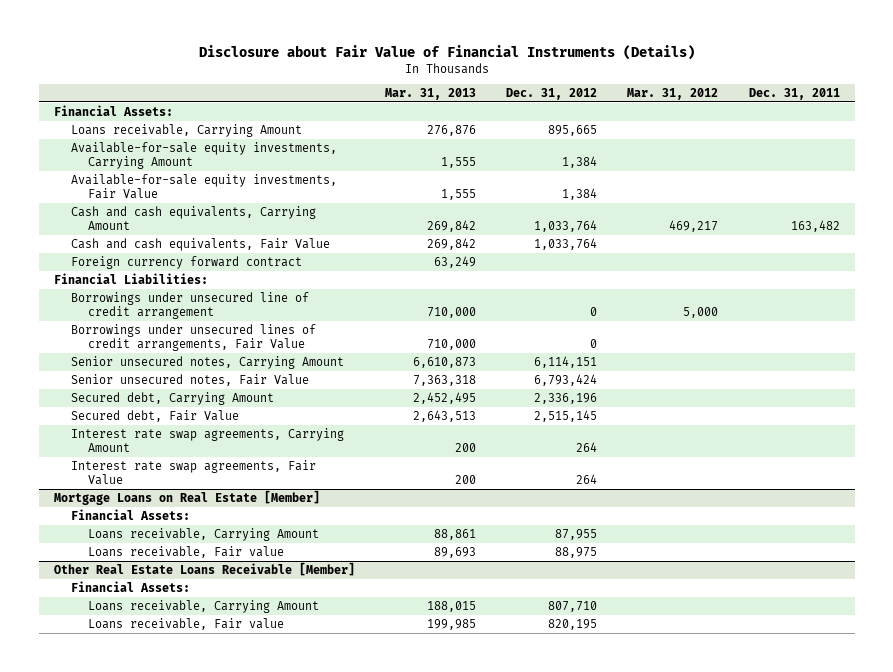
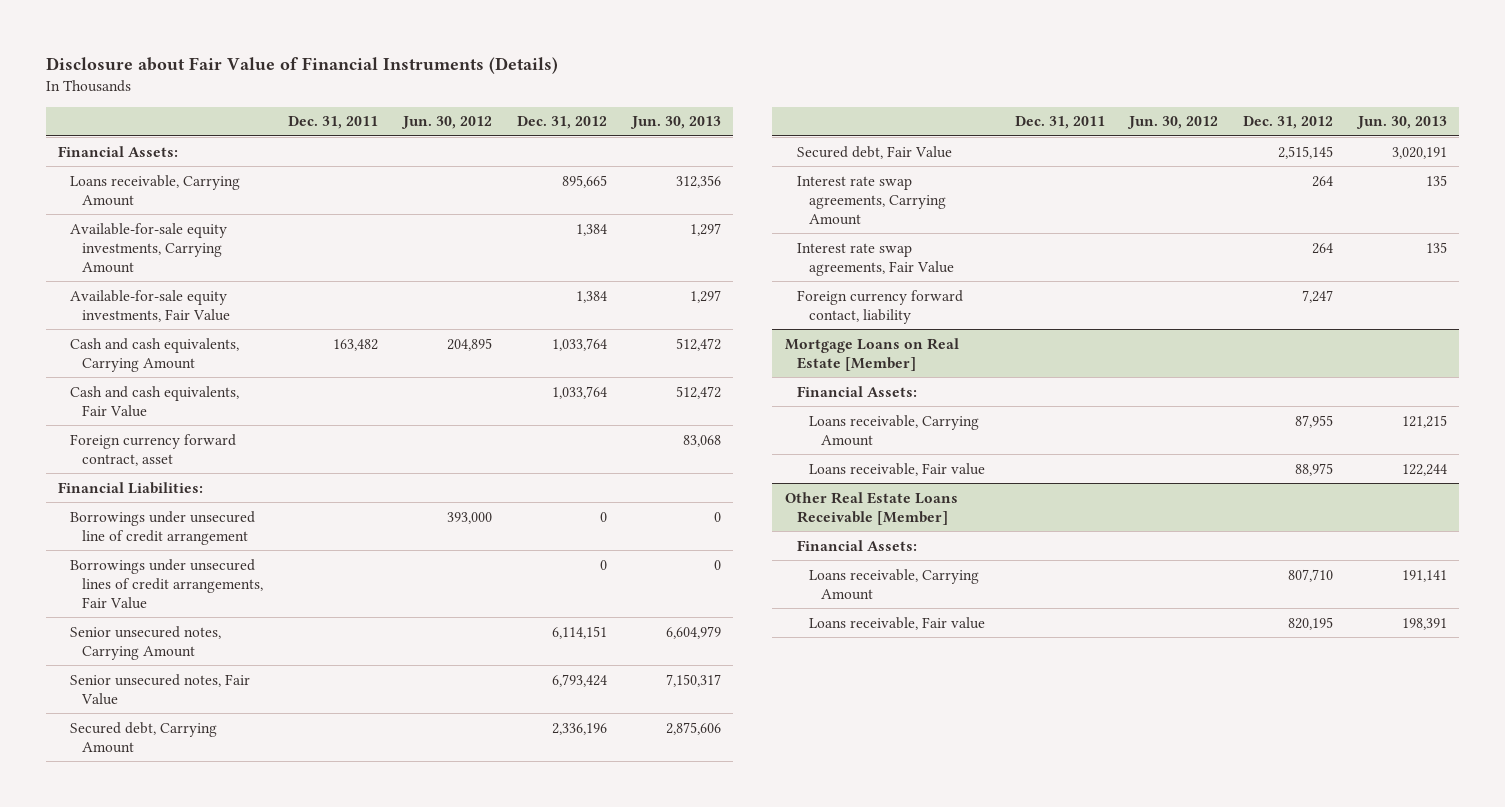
[385,88,477,101] Mar. 31, 2013 -> none
[627,88,719,101] Mar. 31, 2012 -> none
none -> [400,116,492,130] Jun. 30, 2012
none -> [629,116,721,130] Jun. 30, 2013
[70,255,302,269] Foreign currency forward contract -> [70,433,237,466] Foreign currency forward contract, asset
none -> [796,289,963,324] Foreign currency forward contact, liability

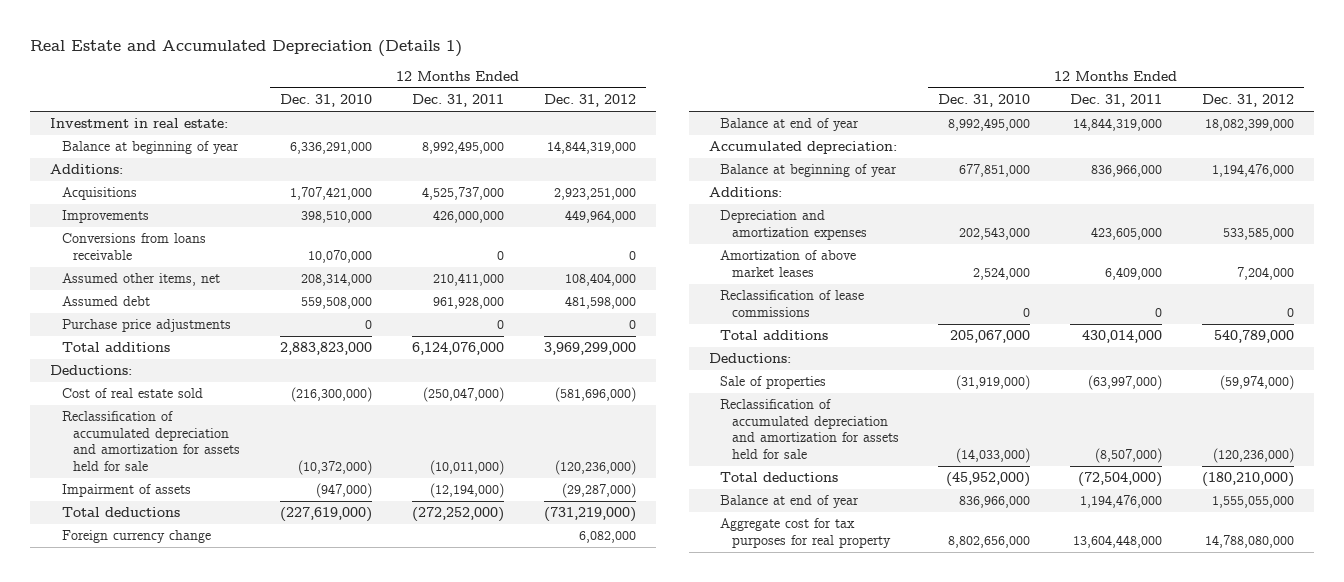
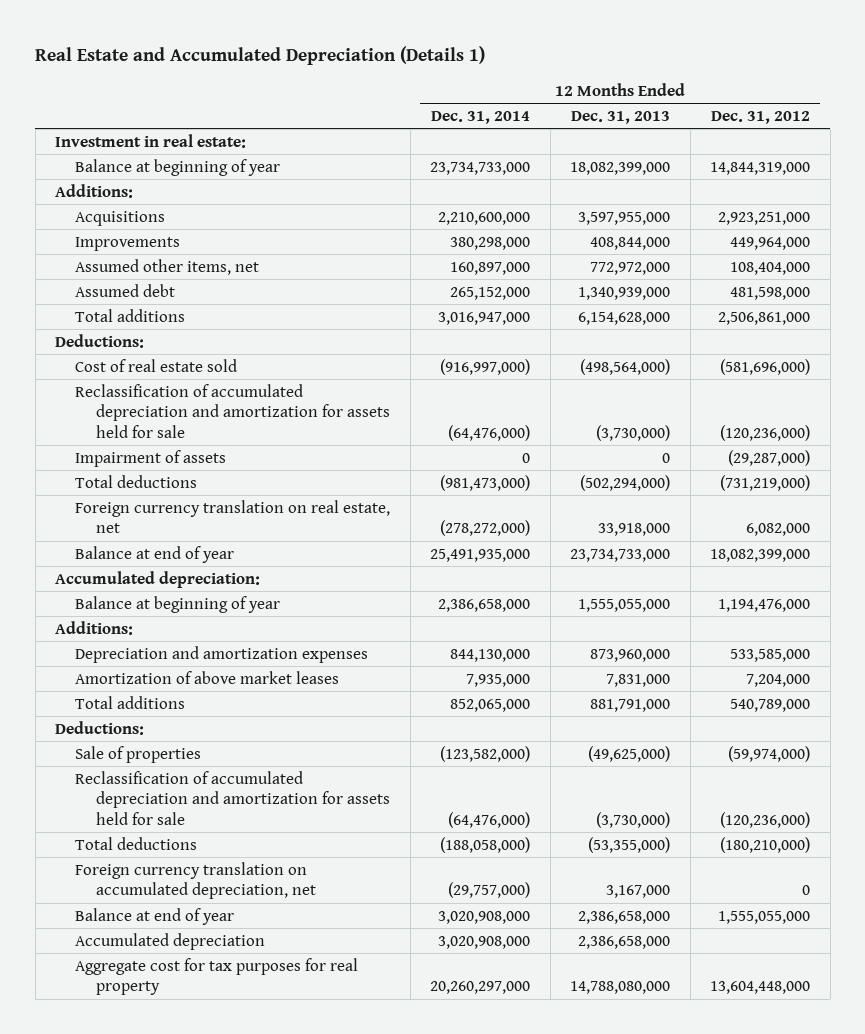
[279,94,372,108] Dec. 31, 2010 -> none
[411,94,504,108] Dec. 31, 2011 -> none
none -> [431,110,531,124] Dec. 31, 2014
none -> [571,110,671,124] Dec. 31, 2013
[61,233,206,260] Conversions from loans receivable -> none
[61,319,231,333] Purchase price adjustments -> none
[543,342,636,356] 3,969,299,000 -> [718,311,811,325] 2,506,861,000
[61,530,211,544] Foreign currency change -> [75,499,391,534] Foreign currency translation on real estate, net
[720,290,865,317] Reclassification of lease commissions -> none
none -> [75,861,316,900] Foreign currency translation on accumulated depreciation, net
none -> [75,932,266,950] Accumulated depreciation
[1205,534,1295,548] 14,788,080,000 -> [710,981,811,995] 13,604,448,000

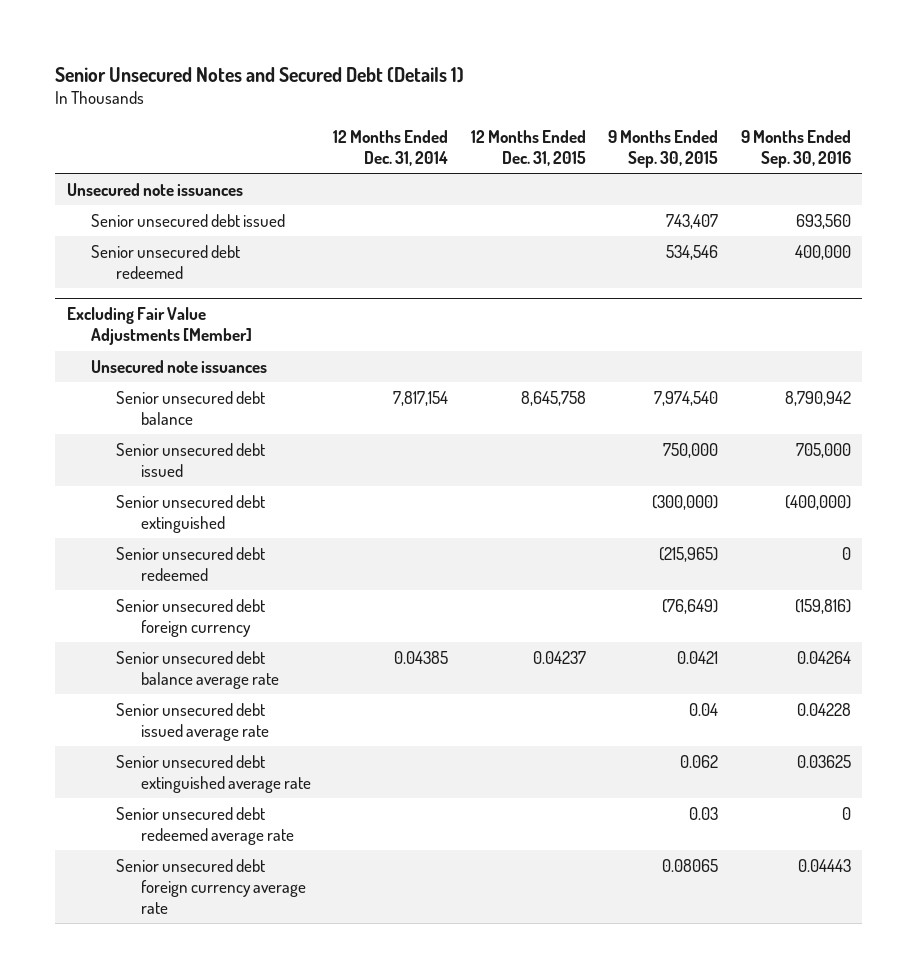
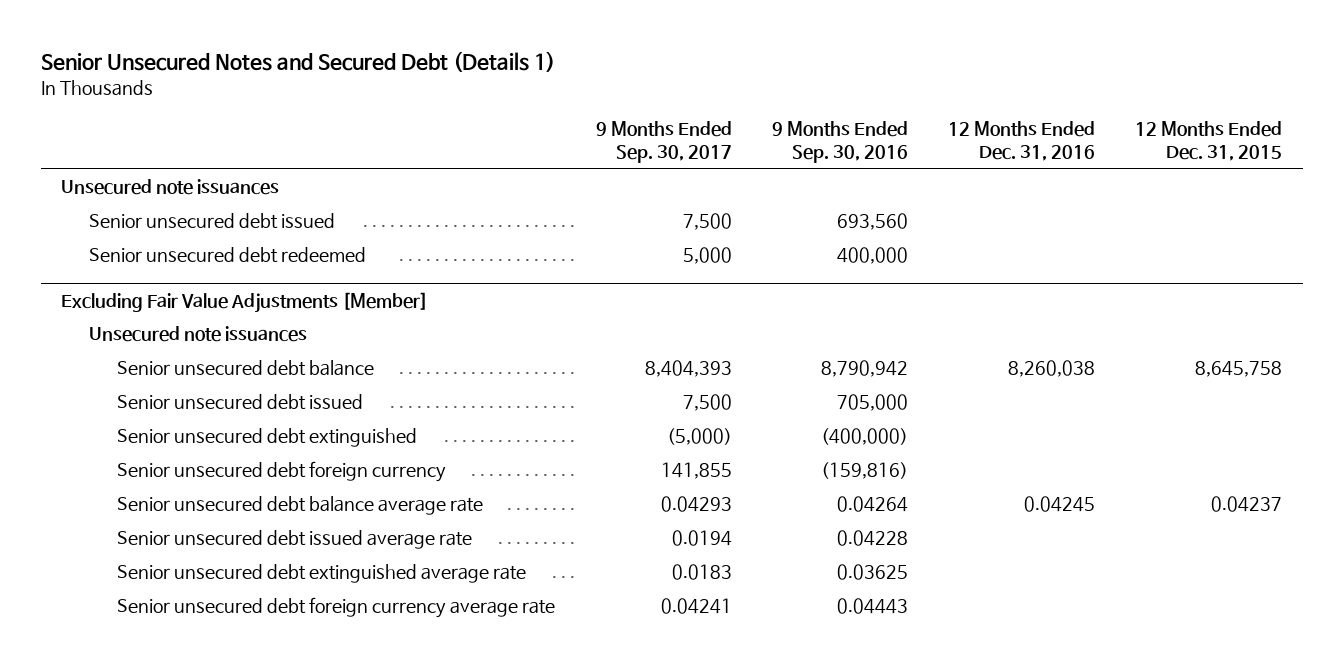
[333,129,449,166] 12 Months Ended Dec. 31, 2014 -> none
[608,129,719,168] 9 Months Ended Sep. 30, 2015 -> none
none -> [595,121,732,164] 9 Months Ended Sep. 30, 2017
none -> [948,121,1096,162] 12 Months Ended Dec. 31, 2016
[116,546,266,581] Senior unsecured debt redeemed -> none
[116,806,295,845] Senior unsecured debt redeemed average rate -> none

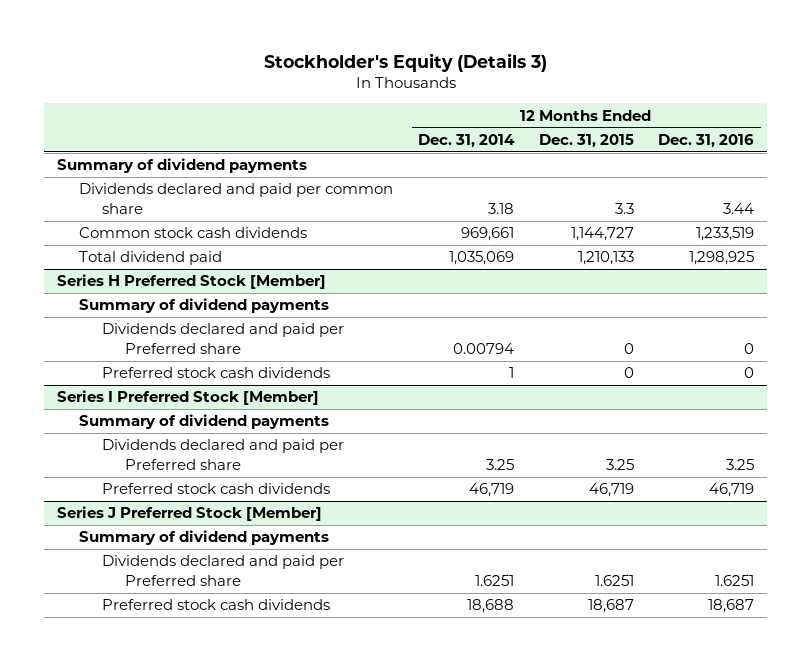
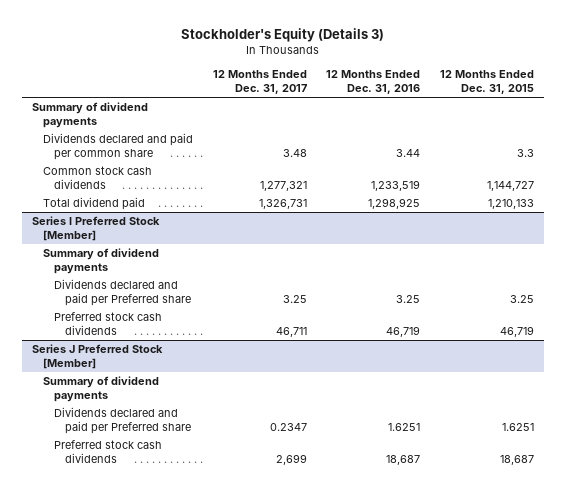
[418,133,516,148] Dec. 31, 2014 -> none
none -> [212,70,307,95] 12 Months Ended Dec. 31, 2017
[56,274,326,290] Series H Preferred Stock [Member] -> none
[79,298,330,314] Summary of dividend payments -> none
[102,323,345,354] Dividends declared and paid per Preferred share -> none
[102,367,331,379] Preferred stock cash dividends -> none

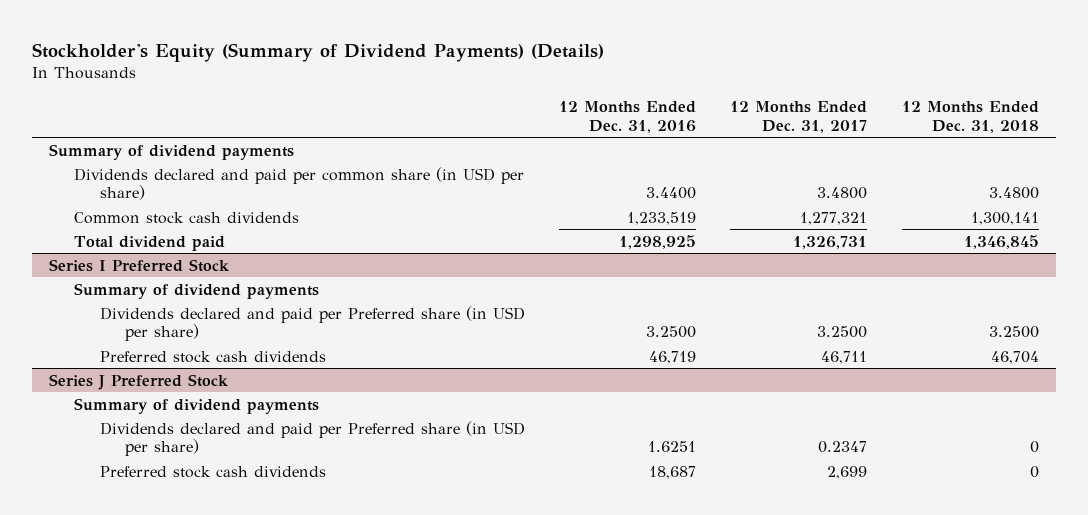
[180,28,384,43] Stockholder's Equity (Details 3) -> [31,42,604,62] Stockholder's Equity (Summary of Dividend Payments) (Details)
[440,70,535,95] 12 Months Ended Dec. 31, 2015 -> none
none -> [901,101,1039,133] 12 Months Ended Dec. 31, 2018
[42,133,193,161] Dividends declared and paid per common share -> [74,166,525,201] Dividends declared and paid per common share (in USD per share)
[282,149,307,158] 3.48 -> [817,187,868,200] 3.4800
[396,149,421,158] 3.44 -> [645,187,696,200] 3.4400
[31,216,160,242] Series I Preferred Stock [Member] -> [49,258,230,272] Series I Preferred Stock
[53,279,191,307] Dividends declared and paid per Preferred share -> [99,305,525,342] Dividends declared and paid per Preferred share (in USD per share)
[282,295,307,304] 3.25 -> [817,326,868,339] 3.2500
[396,295,421,304] 3.25 -> [645,326,696,339] 3.2500
[31,344,163,370] Series J Preferred Stock [Member] -> [49,373,229,390] Series J Preferred Stock
[53,407,191,435] Dividends declared and paid per Preferred share -> [99,420,525,457] Dividends declared and paid per Preferred share (in USD per share)

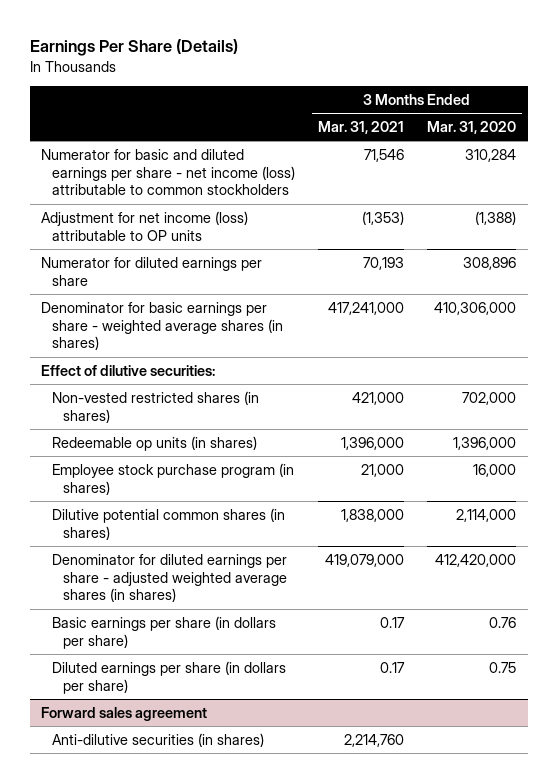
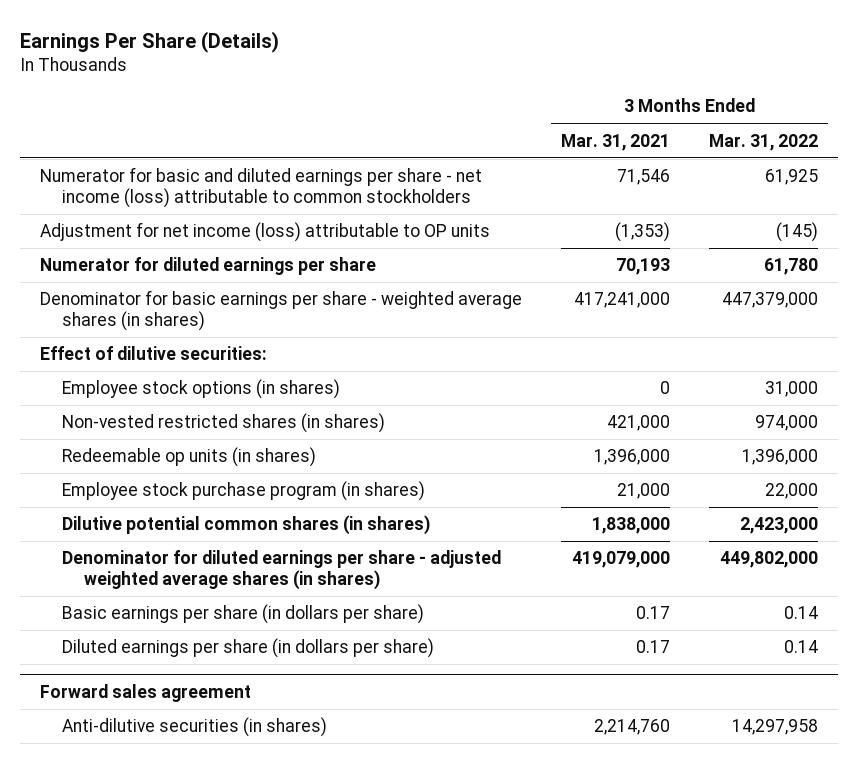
[427,120,517,134] Mar. 31, 2020 -> none
none -> [709,133,819,151] Mar. 31, 2022
none -> [62,379,341,400] Employee stock options (in shares)

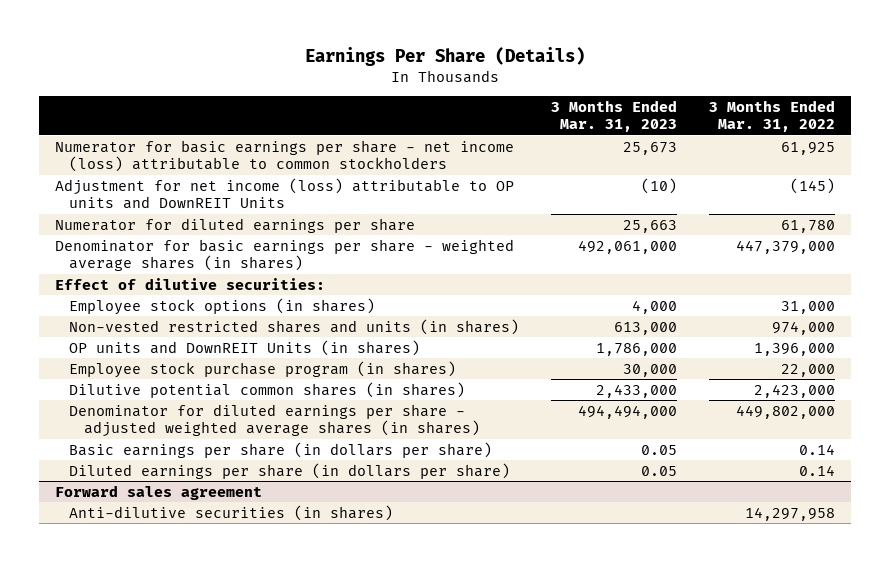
[561,133,671,151] Mar. 31, 2021 -> none
none -> [551,99,678,133] 3 Months Ended Mar. 31, 2023
[40,167,483,209] Numerator for basic and diluted earnings per share - net income (loss) attributable to common stockholders -> [55,139,515,173] Numerator for basic earnings per share - net income (loss) attributable to common stockholders
[40,222,491,243] Adjustment for net income (loss) attributable to OP units -> [55,177,515,210] Adjustment for net income (loss) attributable to OP units and DownREIT Units
[62,413,386,434] Non-vested restricted shares (in shares) -> [69,318,520,335] Non-vested restricted shares and units (in shares)
[62,447,317,468] Redeemable op units (in shares) -> [69,339,421,356] OP units and DownREIT Units (in shares)

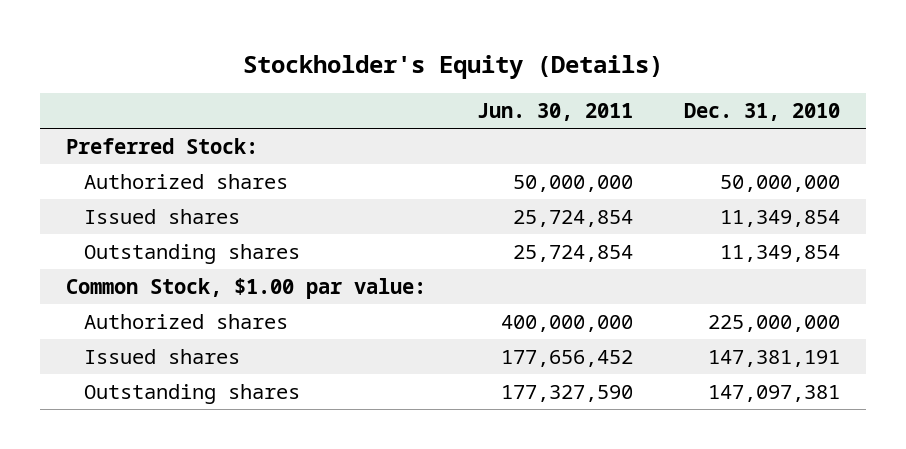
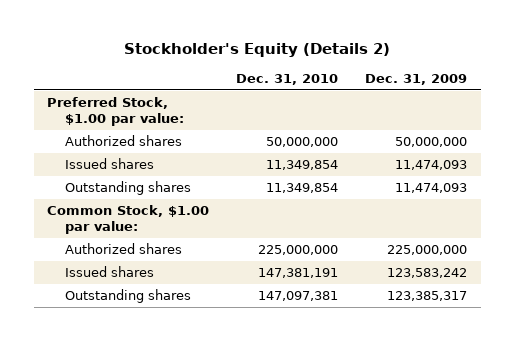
[243,54,664,79] Stockholder's Equity (Details) -> [124,42,391,57] Stockholder's Equity (Details 2)
[477,103,634,122] Jun. 30, 2011 -> none
none -> [365,74,468,86] Dec. 31, 2009
[66,137,259,154] Preferred Stock: -> [47,97,184,126] Preferred Stock, $1.00 par value:

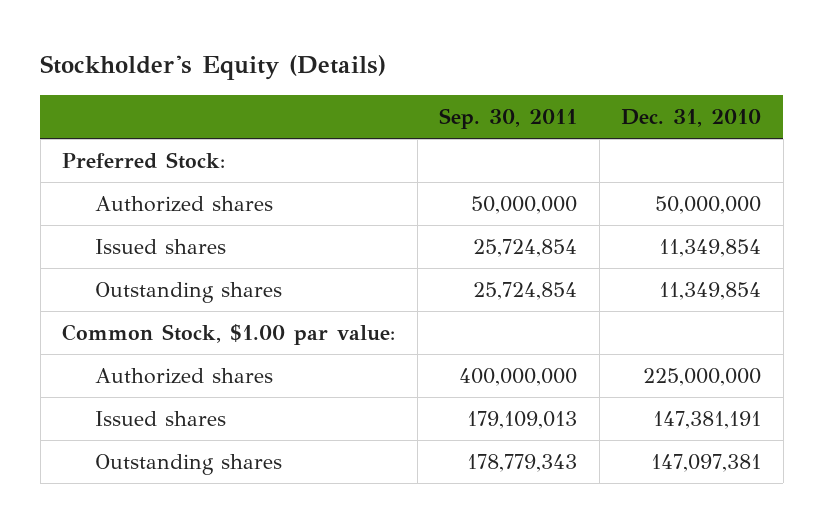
[124,42,391,57] Stockholder's Equity (Details 2) -> [40,55,387,81] Stockholder's Equity (Details)
[365,74,468,86] Dec. 31, 2009 -> none
none -> [439,107,578,129] Sep. 30, 2011
[47,97,184,126] Preferred Stock, $1.00 par value: -> [62,152,226,170] Preferred Stock:

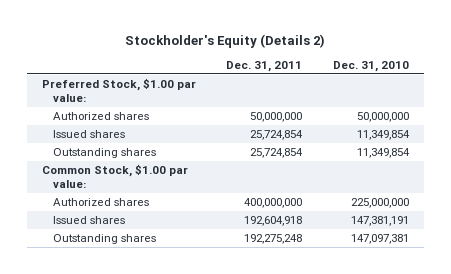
[40,55,387,81] Stockholder's Equity (Details) -> [125,33,326,48] Stockholder's Equity (Details 2)
[439,107,578,129] Sep. 30, 2011 -> none
none -> [226,61,303,73] Dec. 31, 2011
[62,152,226,170] Preferred Stock: -> [42,77,197,103] Preferred Stock, $1.00 par value:

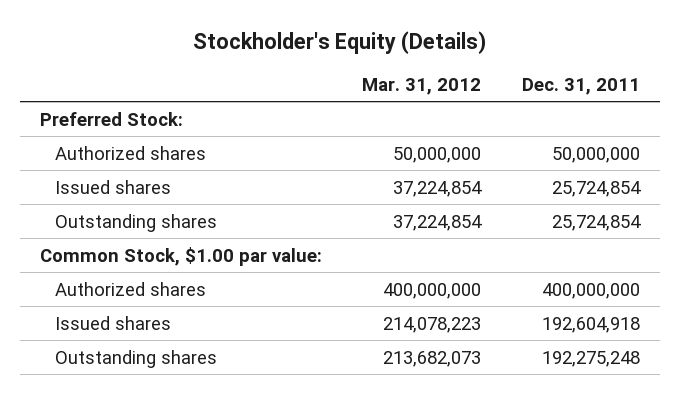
[125,33,326,48] Stockholder's Equity (Details 2) -> [192,30,486,54] Stockholder's Equity (Details)
[332,61,409,73] Dec. 31, 2010 -> none
none -> [362,78,482,96] Mar. 31, 2012
[42,77,197,103] Preferred Stock, $1.00 par value: -> [40,111,184,126] Preferred Stock:

